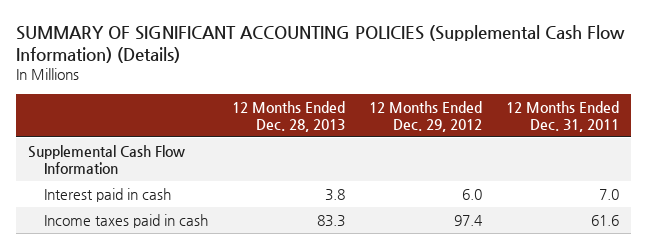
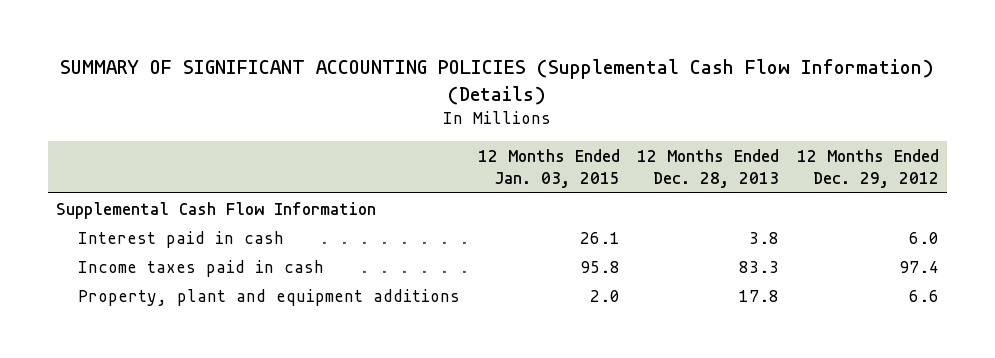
[506,100,620,132] 12 Months Ended Dec. 31, 2011 -> none
none -> [477,149,620,189] 12 Months Ended Jan. 03, 2015
none -> [78,288,461,306] Property, plant and equipment additions

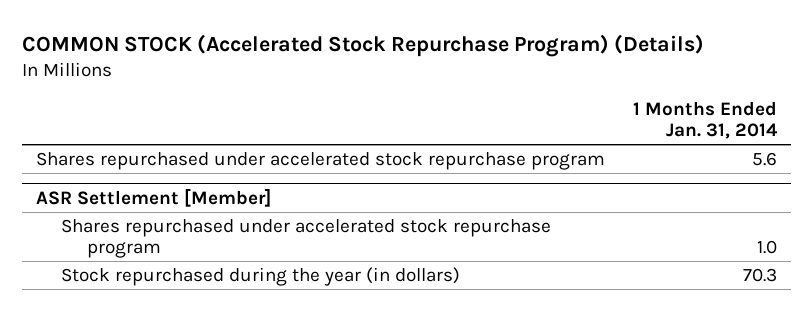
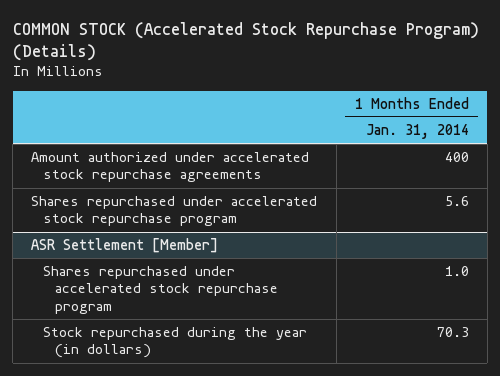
none -> [31,152,310,183] Amount authorized under accelerated stock repurchase agreements

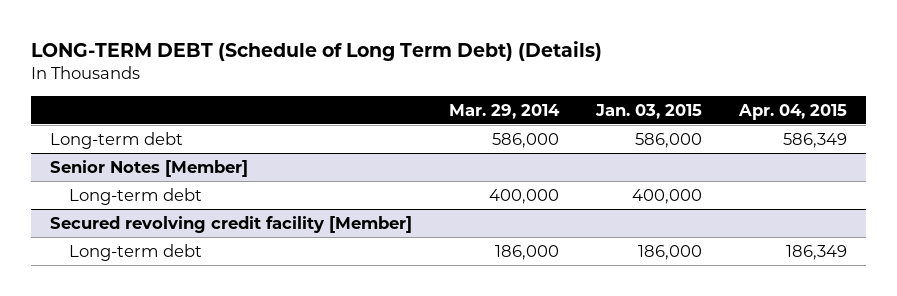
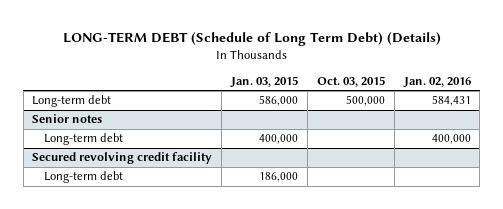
[449,103,561,119] Mar. 29, 2014 -> none
[738,103,848,120] Apr. 04, 2015 -> none
none -> [316,75,385,87] Oct. 03, 2015
none -> [402,76,471,88] Jan. 02, 2016
[49,159,248,177] Senior Notes [Member] -> [32,114,103,124] Senior notes
[49,215,412,233] Secured revolving credit facility [Member] -> [32,152,213,165] Secured revolving credit facility

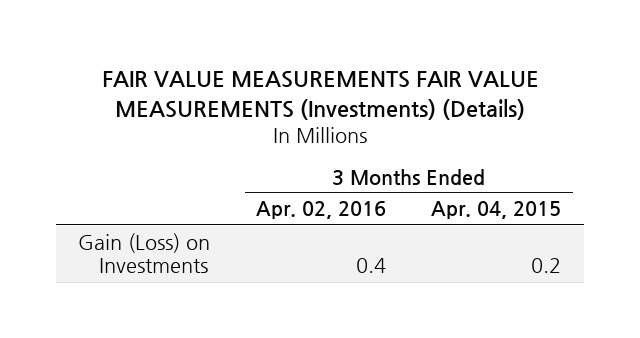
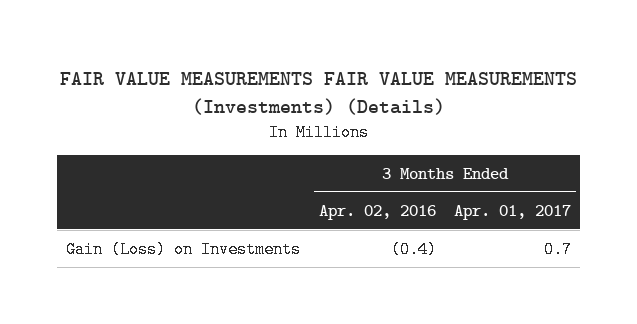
[431,201,562,220] Apr. 04, 2015 -> none
none -> [453,204,571,220] Apr. 01, 2017
[355,258,386,274] 0.4 -> [390,241,437,259] (0.4)

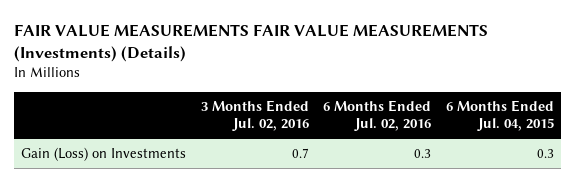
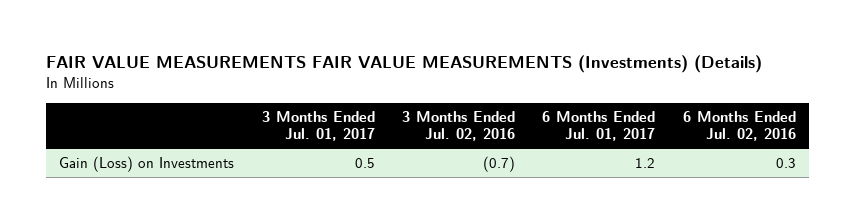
[445,99,554,132] 6 Months Ended Jul. 04, 2015 -> none
none -> [261,110,375,142] 3 Months Ended Jul. 01, 2017
none -> [542,110,656,142] 6 Months Ended Jul. 01, 2017
[291,148,309,159] 0.7 -> [482,156,515,173] (0.7)

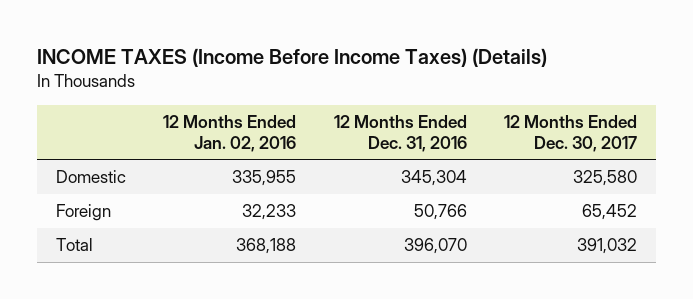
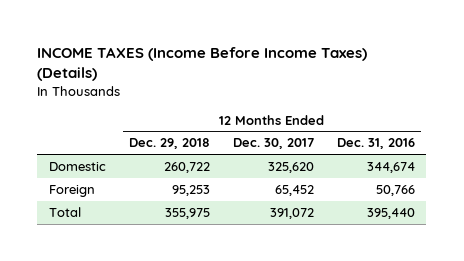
[163,114,297,152] 12 Months Ended Jan. 02, 2016 -> none
none -> [128,138,210,150] Dec. 29, 2018
[400,170,467,187] 345,304 -> [366,161,415,173] 344,674
[573,170,638,187] 325,580 -> [267,161,314,173] 325,620
[403,238,467,255] 396,070 -> [366,207,415,219] 395,440
[577,238,638,255] 391,032 -> [269,207,314,219] 391,072

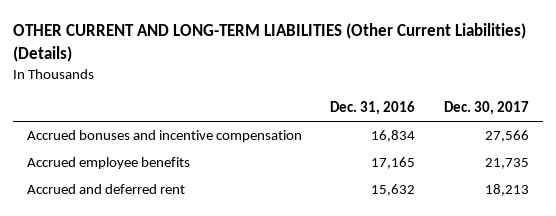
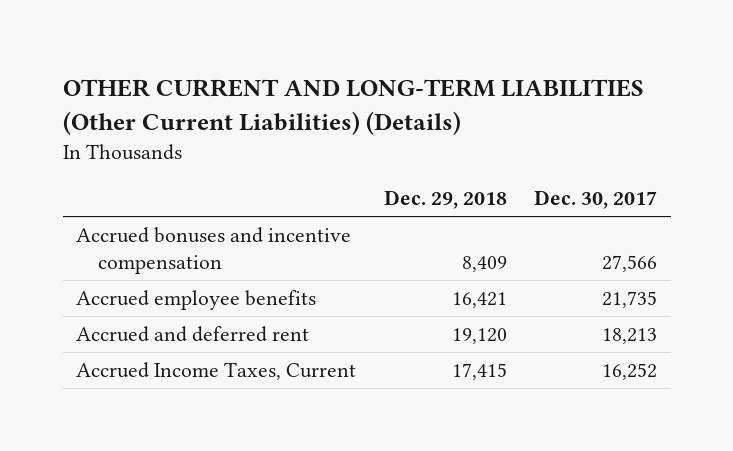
[330,101,416,116] Dec. 31, 2016 -> none
none -> [383,190,507,210] Dec. 29, 2018
none -> [76,361,357,380] Accrued Income Taxes, Current

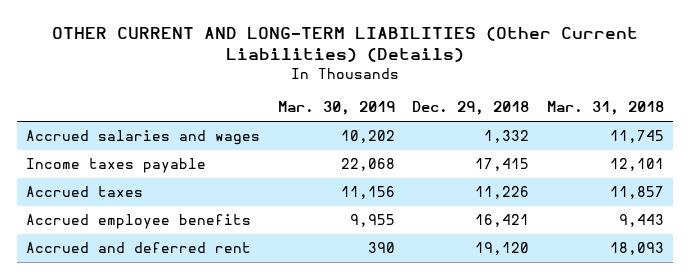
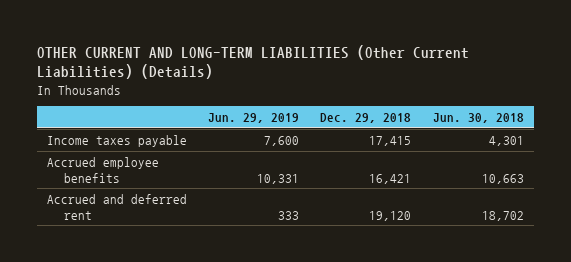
[277,101,395,116] Mar. 30, 2019 -> none
[547,101,665,116] Mar. 31, 2018 -> none
none -> [208,113,300,124] Jun. 29, 2019
none -> [432,113,524,124] Jun. 30, 2018
[25,130,260,146] Accrued salaries and wages -> none
[25,186,143,198] Accrued taxes -> none

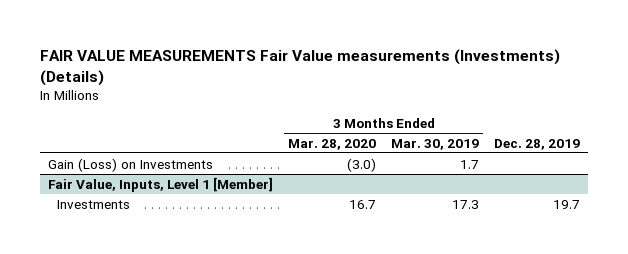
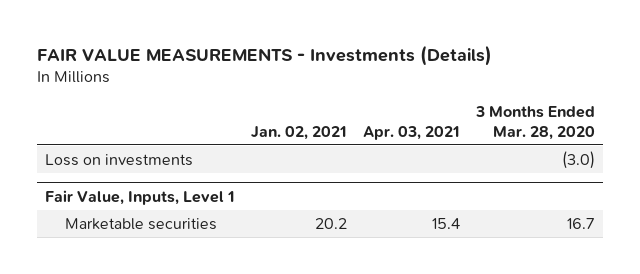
[40,49,561,86] FAIR VALUE MEASUREMENTS Fair Value measurements (Investments) (Details) -> [36,45,492,67] FAIR VALUE MEASUREMENTS - Investments (Details)
[391,138,480,150] Mar. 30, 2019 -> none
[494,138,581,150] Dec. 28, 2019 -> none
none -> [250,125,347,140] Jan. 02, 2021
none -> [363,125,461,140] Apr. 03, 2021
[47,157,213,172] Gain (Loss) on Investments -> [44,153,193,166] Loss on investments
[47,176,273,192] Fair Value, Inputs, Level 1 [Member] -> [44,189,235,205] Fair Value, Inputs, Level 1
[57,199,131,209] Investments -> [65,217,218,230] Marketable securities

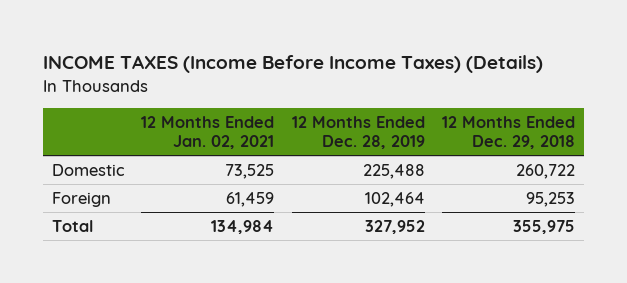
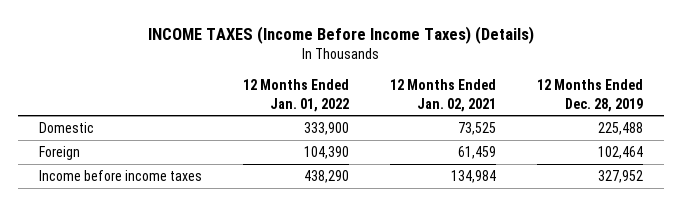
[442,115,576,150] 12 Months Ended Dec. 29, 2018 -> none
none -> [242,79,349,112] 12 Months Ended Jan. 01, 2022
[51,219,93,232] Total -> [38,169,202,181] Income before income taxes

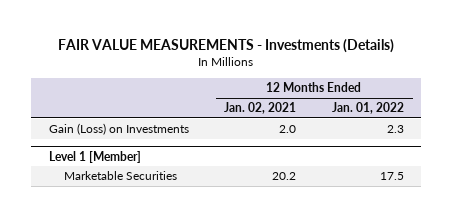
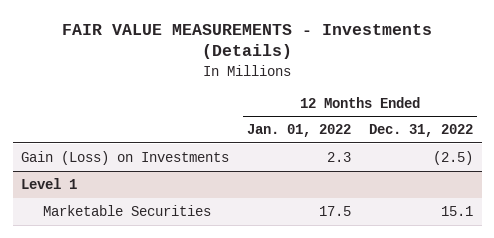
[224,102,297,115] Jan. 02, 2021 -> none
none -> [368,124,473,138] Dec. 31, 2022
[49,150,142,163] Level 1 [Member] -> [21,177,78,189] Level 1

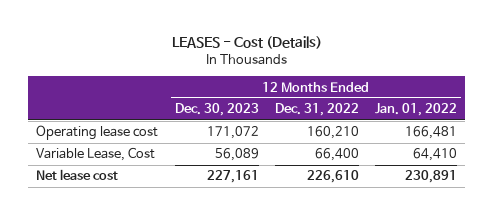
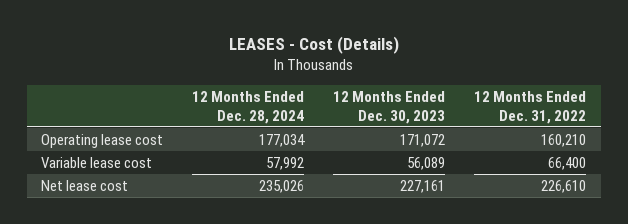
[374,103,457,117] Jan. 01, 2022 -> none
none -> [192,90,305,124] 12 Months Ended Dec. 28, 2024
[36,147,156,162] Variable Lease, Cost -> [41,156,153,168] Variable lease cost

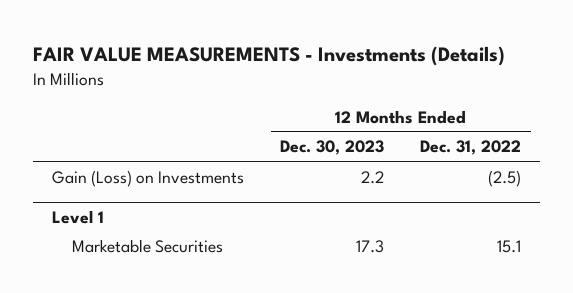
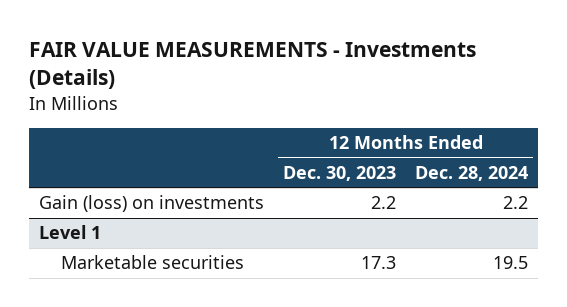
[420,140,522,156] Dec. 31, 2022 -> none
none -> [415,165,529,181] Dec. 28, 2024
[51,169,244,187] Gain (Loss) on Investments -> [38,195,264,213] Gain (loss) on investments
[71,238,223,253] Marketable Securities -> [61,255,245,270] Marketable securities

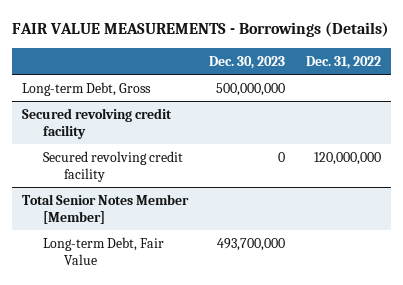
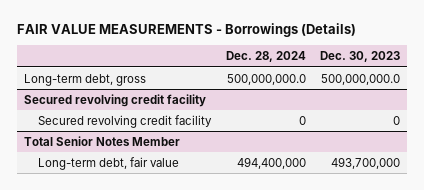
[305,55,381,69] Dec. 31, 2022 -> none
none -> [225,51,306,63] Dec. 28, 2024
[22,81,152,96] Long-term Debt, Gross -> [23,73,146,86] Long-term debt, gross
[216,82,286,96] 500,000,000 -> [320,73,400,85] 500,000,000.0
[22,193,190,224] Total Senior Notes Member [Member] -> [23,135,180,146] Total Senior Notes Member
[43,236,165,265] Long-term Debt, Fair Value -> [38,156,180,170] Long-term debt, fair value

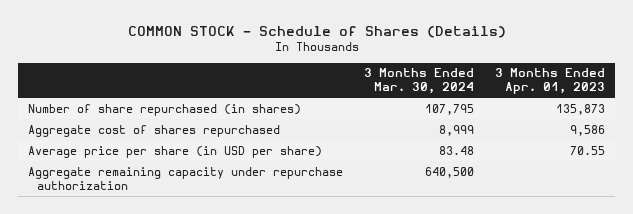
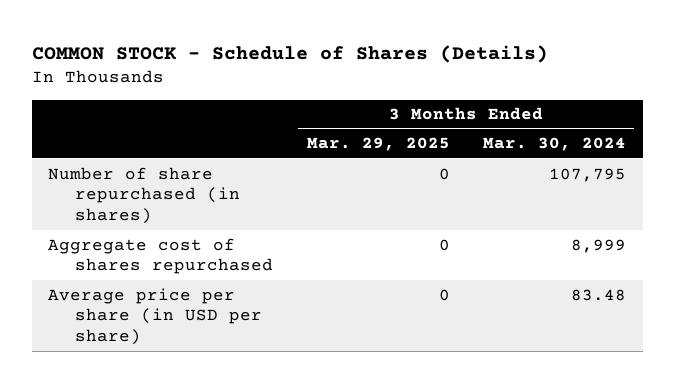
[494,68,605,95] 3 Months Ended Apr. 01, 2023 -> none
none -> [306,137,450,152] Mar. 29, 2025
[28,166,344,190] Aggregate remaining capacity under repurchase authorization -> none

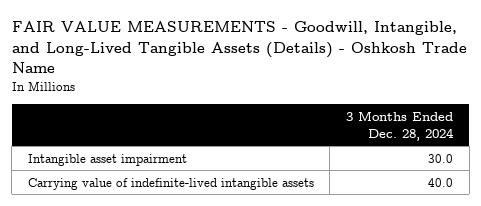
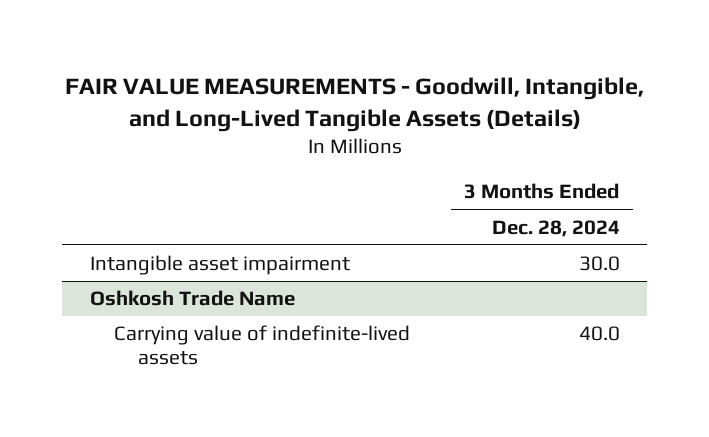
[11,21,467,74] FAIR VALUE MEASUREMENTS - Goodwill, Intangible, and Long-Lived Tangible Assets (Details) - Oshkosh Trade Name -> [64,77,644,132] FAIR VALUE MEASUREMENTS - Goodwill, Intangible, and Long-Lived Tangible Assets (Details)
none -> [89,290,295,307] Oshkosh Trade Name
[27,177,314,190] Carrying value of indefinite-lived intangible assets -> [113,325,410,365] Carrying value of indefinite-lived assets

